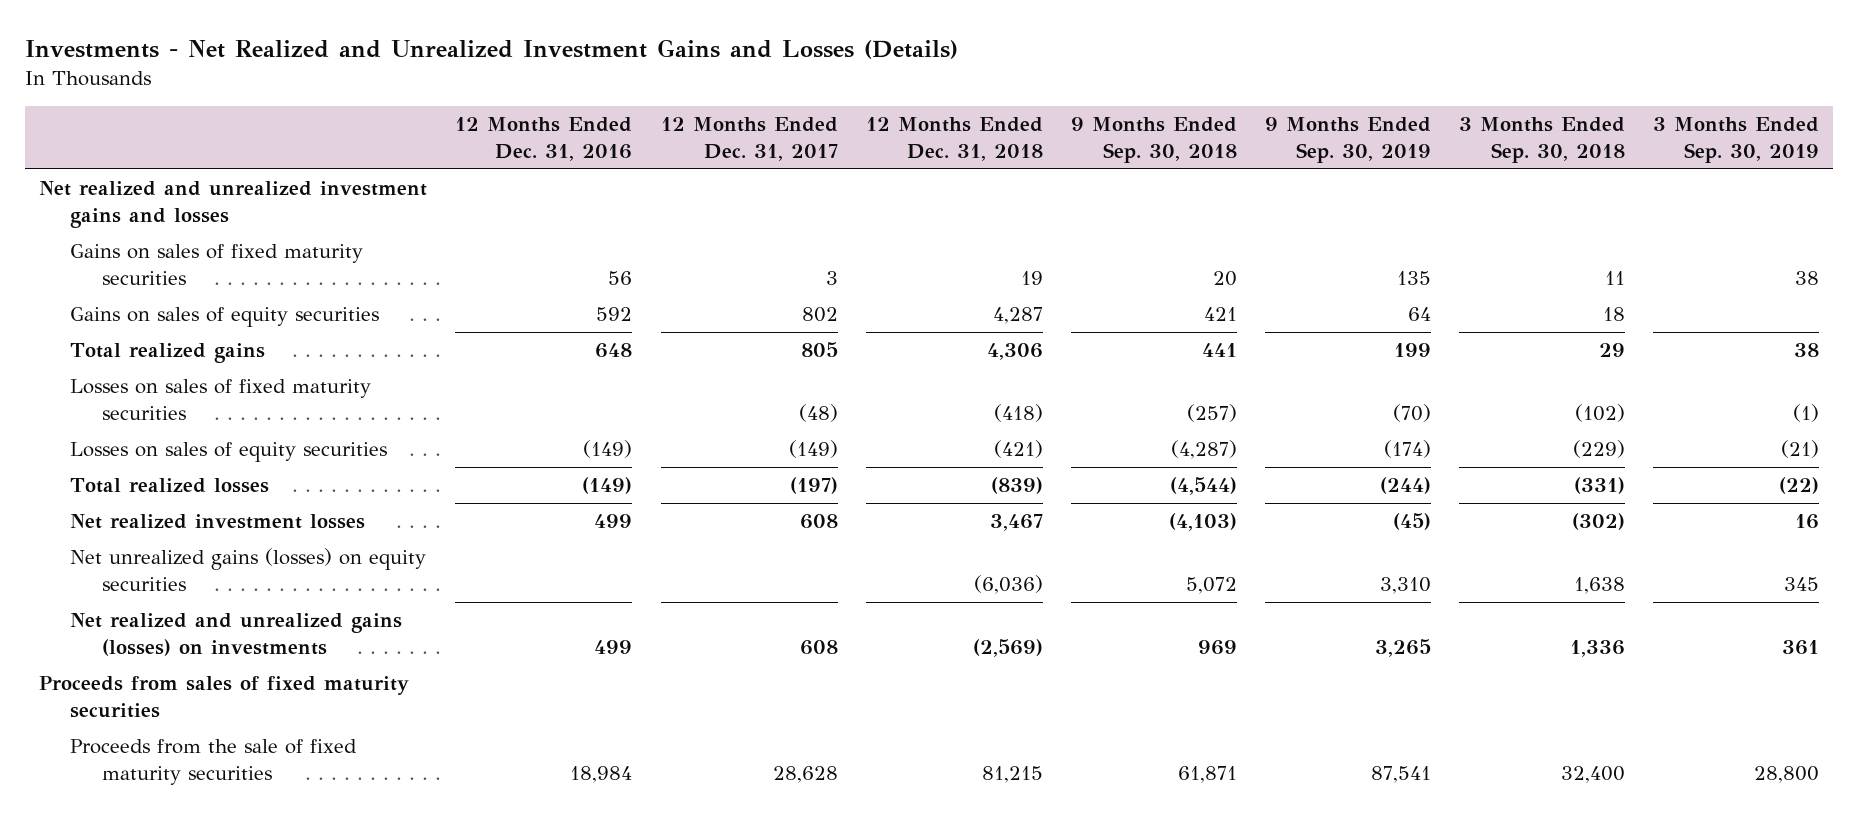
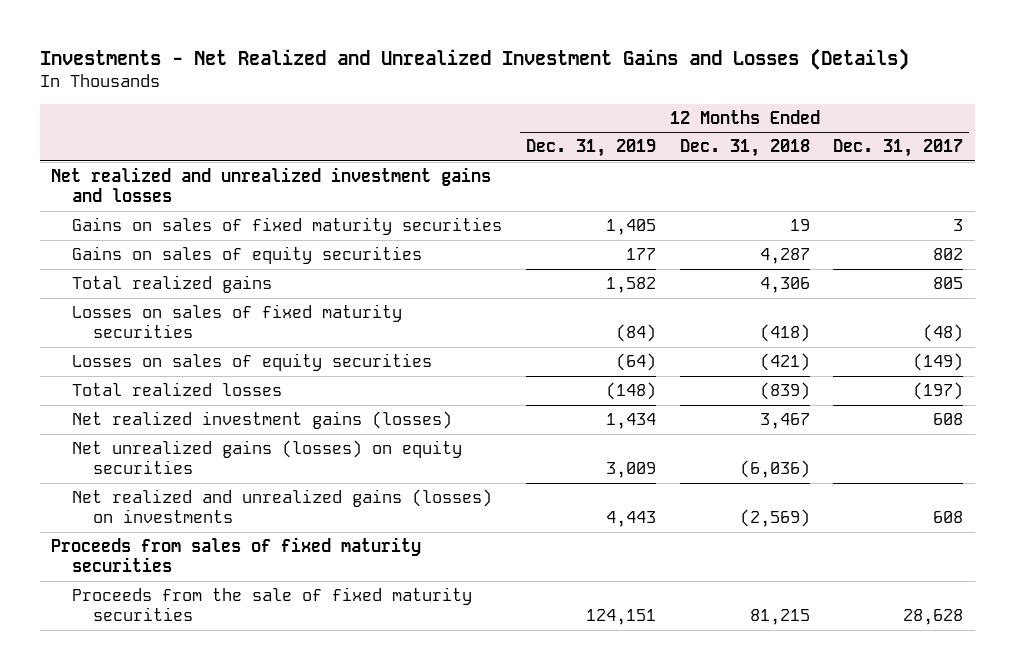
[455,117,633,161] 12 Months Ended Dec. 31, 2016 -> none
[1070,117,1237,163] 9 Months Ended Sep. 30, 2018 -> none
[1264,117,1431,163] 9 Months Ended Sep. 30, 2019 -> none
[1459,117,1626,163] 3 Months Ended Sep. 30, 2018 -> none
[1653,117,1820,163] 3 Months Ended Sep. 30, 2019 -> none
none -> [526,139,657,158] Dec. 31, 2019
[70,514,366,530] Net realized investment losses -> [72,411,453,430] Net realized investment gains (losses)

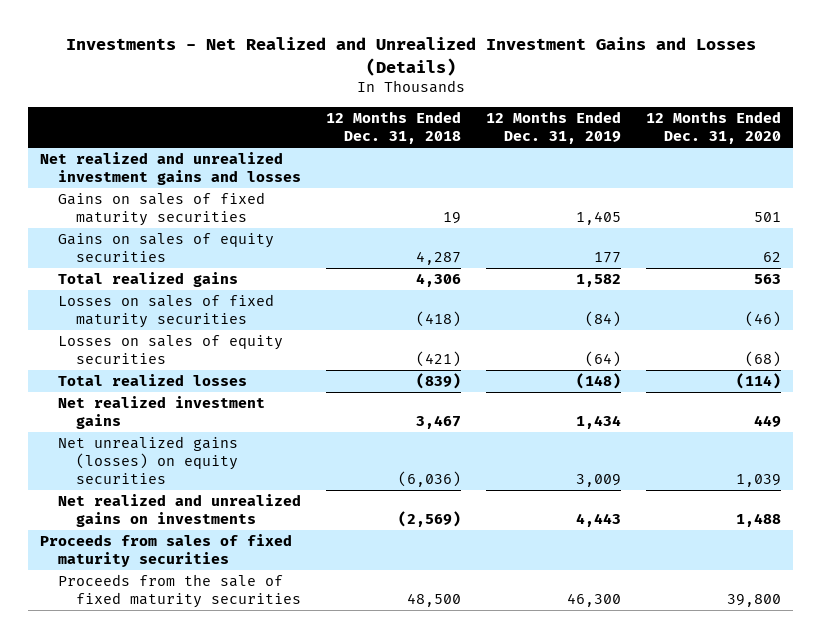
[833,139,964,158] Dec. 31, 2017 -> none
none -> [646,111,782,145] 12 Months Ended Dec. 31, 2020
[72,411,453,430] Net realized investment gains (losses) -> [58,396,266,430] Net realized investment gains
[72,489,493,523] Net realized and unrealized gains (losses) on investments -> [58,494,302,528] Net realized and unrealized gains on investments
[586,608,657,625] 124,151 -> [567,593,622,608] 46,300
[749,608,810,625] 81,215 -> [407,593,462,608] 48,500

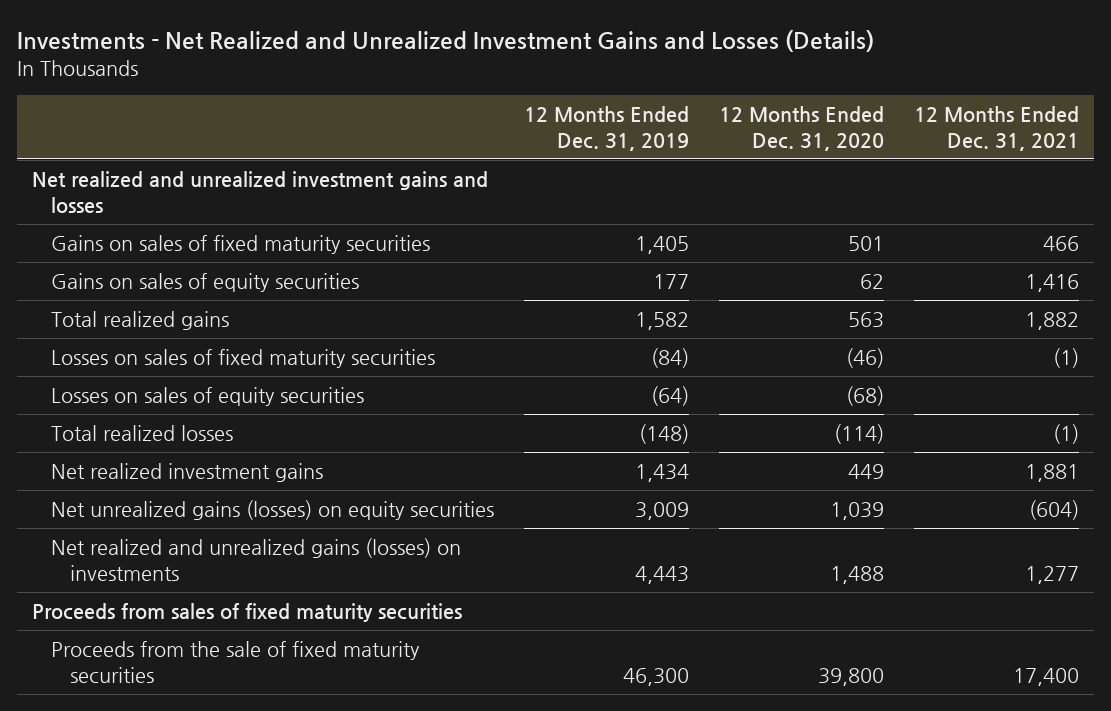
[326,111,462,145] 12 Months Ended Dec. 31, 2018 -> none
none -> [914,106,1080,151] 12 Months Ended Dec. 31, 2021
[58,494,302,528] Net realized and unrealized gains on investments -> [50,538,461,581] Net realized and unrealized gains (losses) on investments

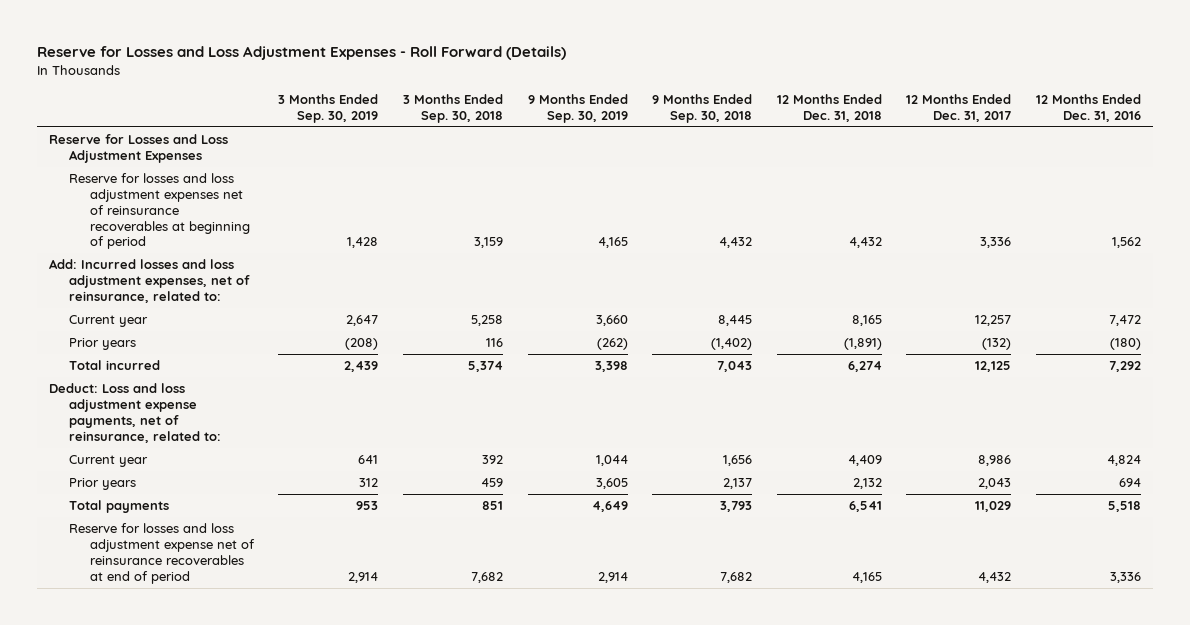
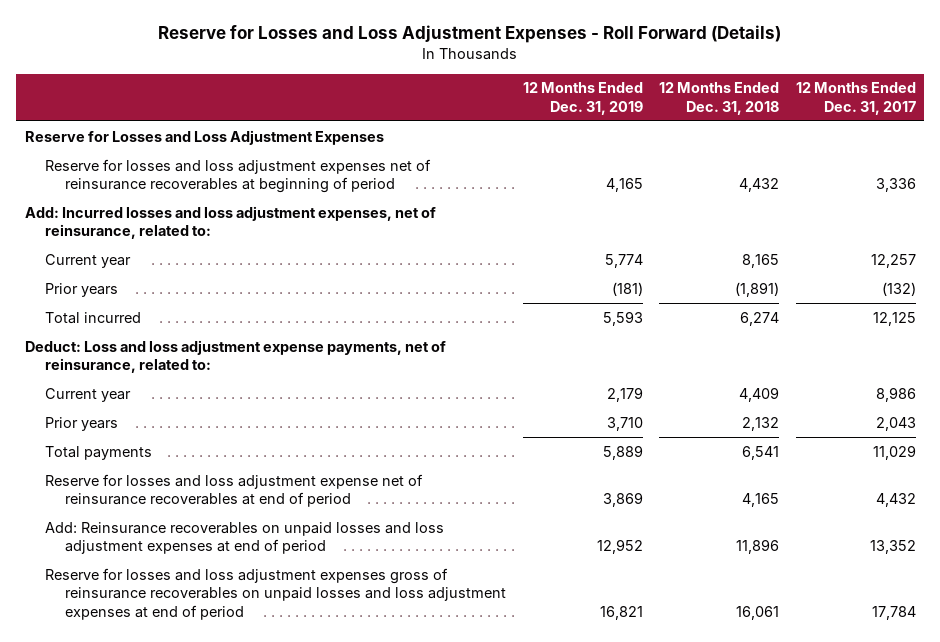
[278,94,379,123] 3 Months Ended Sep. 30, 2019 -> none
[402,94,503,123] 3 Months Ended Sep. 30, 2018 -> none
[527,94,628,123] 9 Months Ended Sep. 30, 2019 -> none
[652,94,753,123] 9 Months Ended Sep. 30, 2018 -> none
[1036,94,1142,122] 12 Months Ended Dec. 31, 2016 -> none
none -> [522,82,643,115] 12 Months Ended Dec. 31, 2019
none -> [44,521,444,555] Add: Reinsurance recoverables on unpaid losses and loss adjustment expenses at end of period
none -> [44,567,507,620] Reserve for losses and loss adjustment expenses gross of reinsurance recoverables on unpaid losses and loss adjustment expenses at end of period

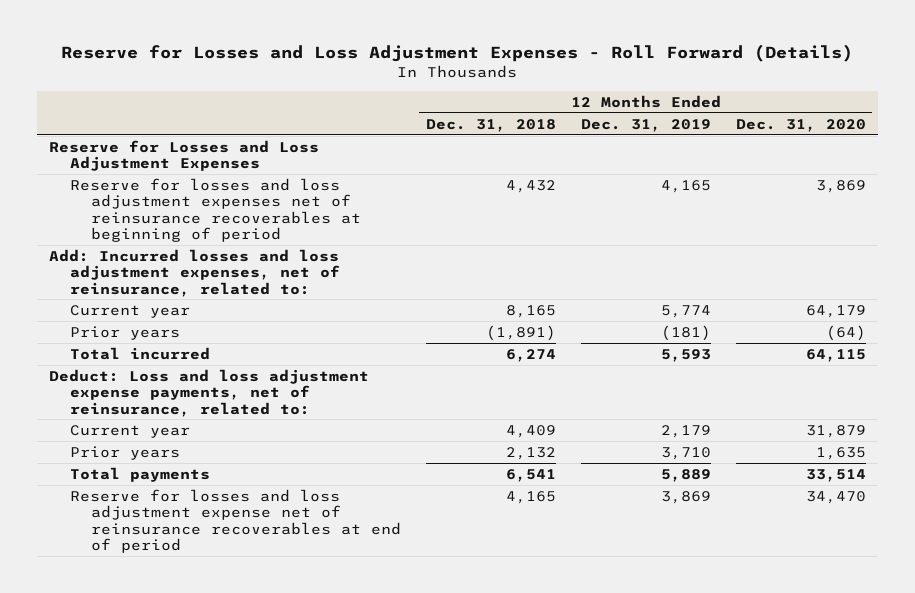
[795,82,916,115] 12 Months Ended Dec. 31, 2017 -> none
none -> [735,118,866,132] Dec. 31, 2020
[44,521,444,555] Add: Reinsurance recoverables on unpaid losses and loss adjustment expenses at end of period -> none
[44,567,507,620] Reserve for losses and loss adjustment expenses gross of reinsurance recoverables on unpaid losses and loss adjustment expenses at end of period -> none

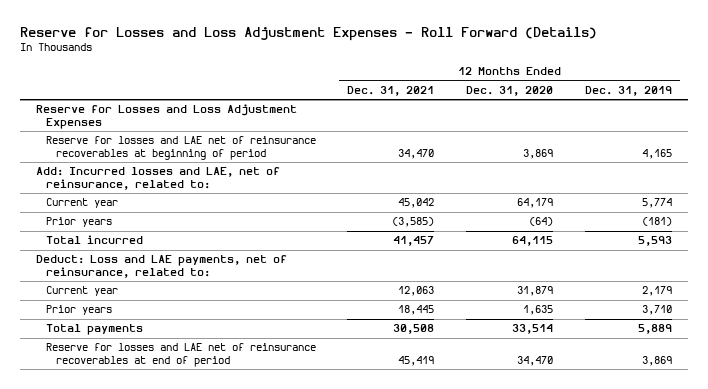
[425,118,556,132] Dec. 31, 2018 -> none
none -> [347,85,435,96] Dec. 31, 2021
[69,177,361,243] Reserve for losses and loss adjustment expenses net of reinsurance recoverables at beginning of period -> [45,136,316,160] Reserve for losses and LAE net of reinsurance recoverables at beginning of period
[49,248,340,297] Add: Incurred losses and loss adjustment expenses, net of reinsurance, related to: -> [35,167,280,190] Add: Incurred losses and LAE, net of reinsurance, related to:
[49,368,370,417] Deduct: Loss and loss adjustment expense payments, net of reinsurance, related to: -> [35,255,287,278] Deduct: Loss and LAE payments, net of reinsurance, related to:
[69,488,401,554] Reserve for losses and loss adjustment expense net of reinsurance recoverables at end of period -> [45,343,316,367] Reserve for losses and LAE net of reinsurance recoverables at end of period

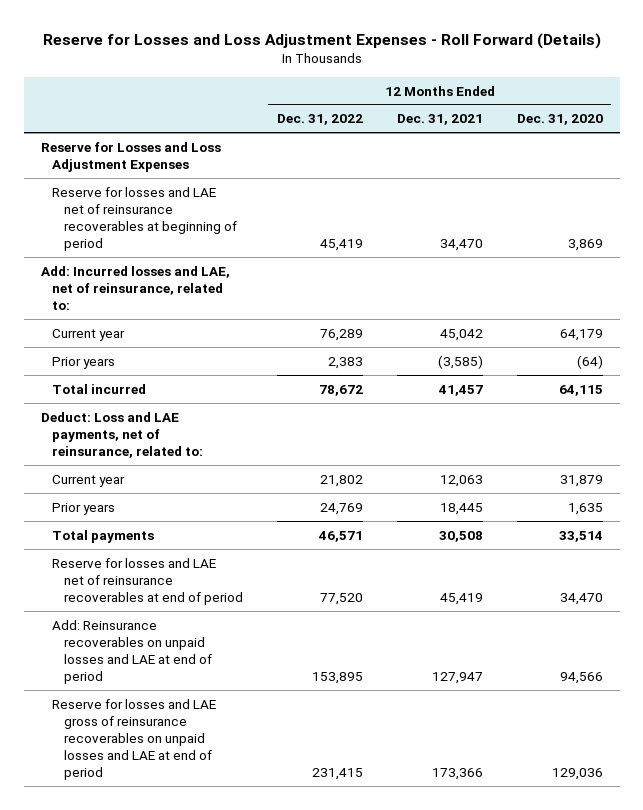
[584,85,672,96] Dec. 31, 2019 -> none
none -> [276,114,363,126] Dec. 31, 2022
none -> [52,619,212,685] Add: Reinsurance recoverables on unpaid losses and LAE at end of period
none -> [52,698,217,781] Reserve for losses and LAE gross of reinsurance recoverables on unpaid losses and LAE at end of period

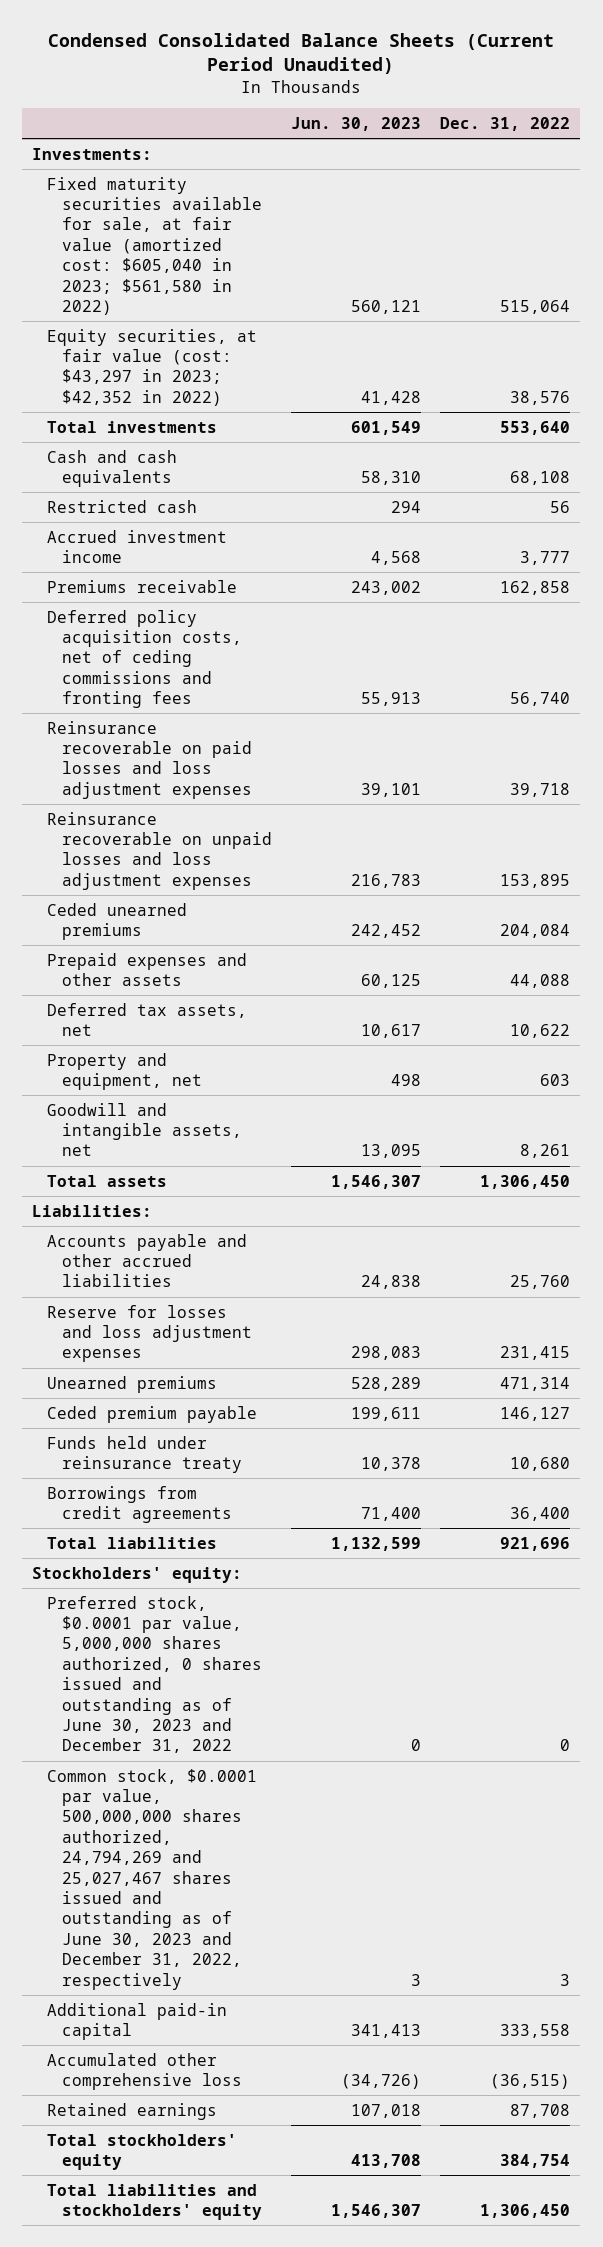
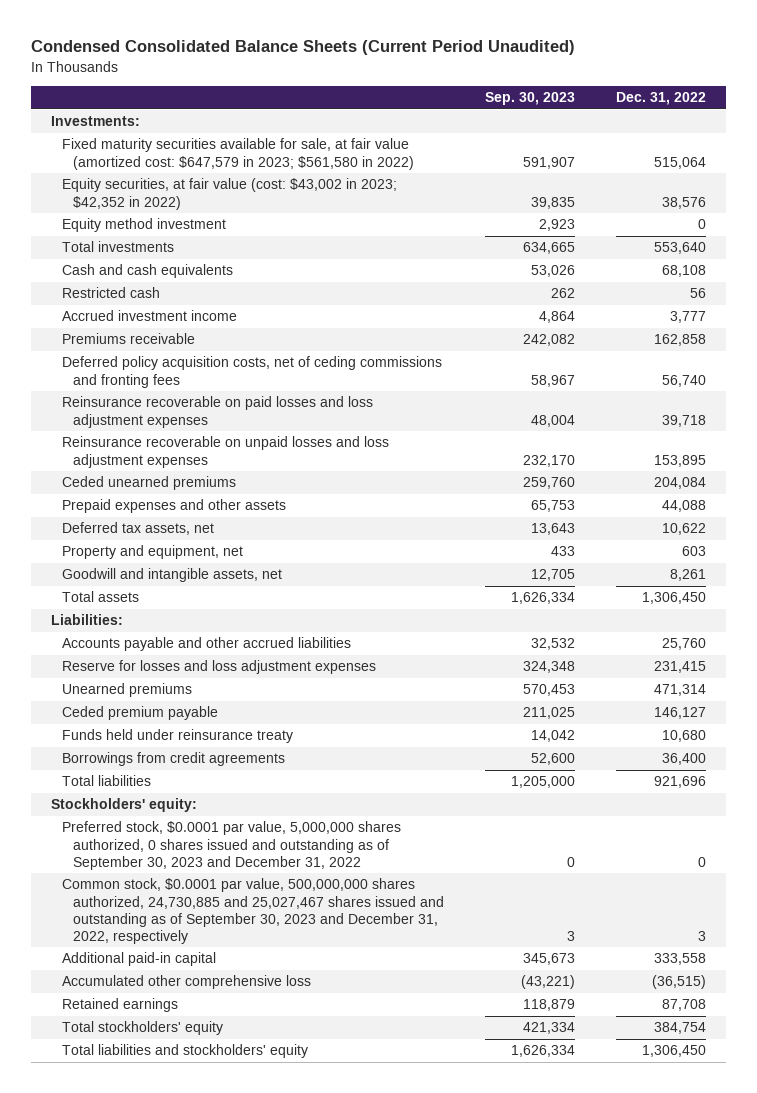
[291,117,422,132] Jun. 30, 2023 -> none
none -> [484,92,575,106] Sep. 30, 2023
[47,176,263,315] Fixed maturity securities available for sale, at fair value (amortized cost: $605,040 in 2023; $561,580 in 2022) -> [61,138,414,170] Fixed maturity securities available for sale, at fair value (amortized cost: $647,579 in 2023; $561,580 in 2022)
[47,328,258,406] Equity securities, at fair value (cost: $43,297 in 2023; $42,352 in 2022) -> [61,178,397,210] Equity securities, at fair value (cost: $43,002 in 2023; $42,352 in 2022)
none -> [61,218,226,233] Equity method investment
[47,1595,263,1754] Preferred stock, $0.0001 par value, 5,000,000 shares authorized, 0 shares issued and outstanding as of June 30, 2023 and December 31, 2022 -> [61,821,401,870] Preferred stock, $0.0001 par value, 5,000,000 shares authorized, 0 shares issued and outstanding as of September 30, 2023 and December 31, 2022
[47,1768,258,1990] Common stock, $0.0001 par value, 500,000,000 shares authorized, 24,794,269 and 25,027,467 shares issued and outstanding as of June 30, 2023 and December 31, 2022, respectively -> [61,878,444,944] Common stock, $0.0001 par value, 500,000,000 shares authorized, 24,730,885 and 25,027,467 shares issued and outstanding as of September 30, 2023 and December 31, 2022, respectively

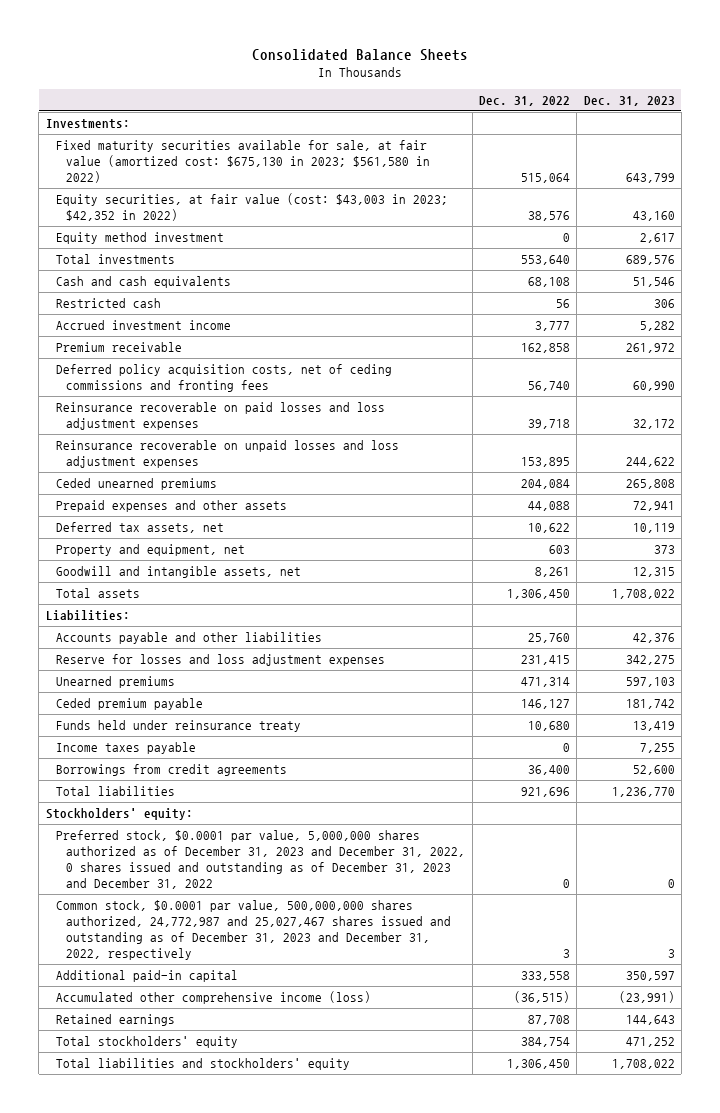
[30,40,575,56] Condensed Consolidated Balance Sheets (Current Period Unaudited) -> [252,48,469,61] Consolidated Balance Sheets
[484,92,575,106] Sep. 30, 2023 -> none
none -> [583,95,675,106] Dec. 31, 2023
[61,138,414,170] Fixed maturity securities available for sale, at fair value (amortized cost: $647,579 in 2023; $561,580 in 2022) -> [55,140,431,184] Fixed maturity securities available for sale, at fair value (amortized cost: $675,130 in 2023; $561,580 in 2022)
[61,178,397,210] Equity securities, at fair value (cost: $43,002 in 2023; $42,352 in 2022) -> [55,193,448,222] Equity securities, at fair value (cost: $43,003 in 2023; $42,352 in 2022)
[61,333,195,345] Premiums receivable -> [55,342,182,353] Premium receivable
[61,637,351,652] Accounts payable and other accrued liabilities -> [55,632,322,645] Accounts payable and other liabilities
none -> [55,742,196,755] Income taxes payable
[61,821,401,870] Preferred stock, $0.0001 par value, 5,000,000 shares authorized, 0 shares issued and outstanding as of September 30, 2023 and December 31, 2022 -> [55,830,466,890] Preferred stock, $0.0001 par value, 5,000,000 shares authorized as of December 31, 2023 and December 31, 2022, 0 shares issued and outstanding as of December 31, 2023 and December 31, 2022
[61,878,444,944] Common stock, $0.0001 par value, 500,000,000 shares authorized, 24,730,885 and 25,027,467 shares issued and outstanding as of September 30, 2023 and December 31, 2022, respectively -> [55,900,452,961] Common stock, $0.0001 par value, 500,000,000 shares authorized, 24,772,987 and 25,027,467 shares issued and outstanding as of December 31, 2023 and December 31, 2022, respectively
[61,975,311,990] Accumulated other comprehensive loss -> [55,991,371,1005] Accumulated other comprehensive income (loss)

